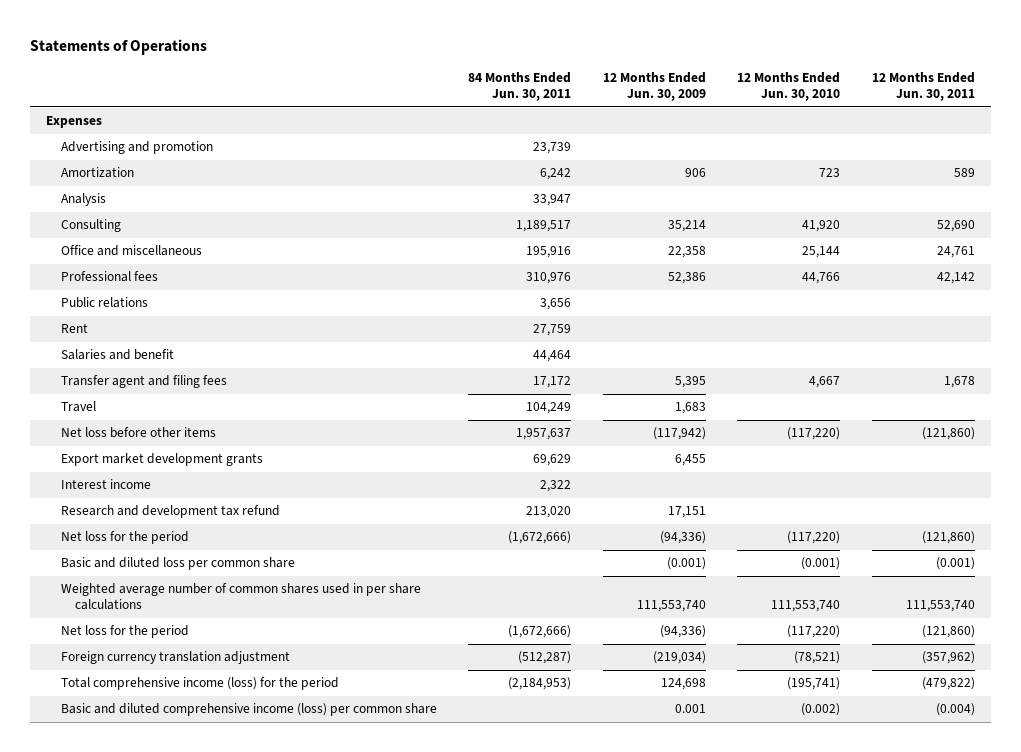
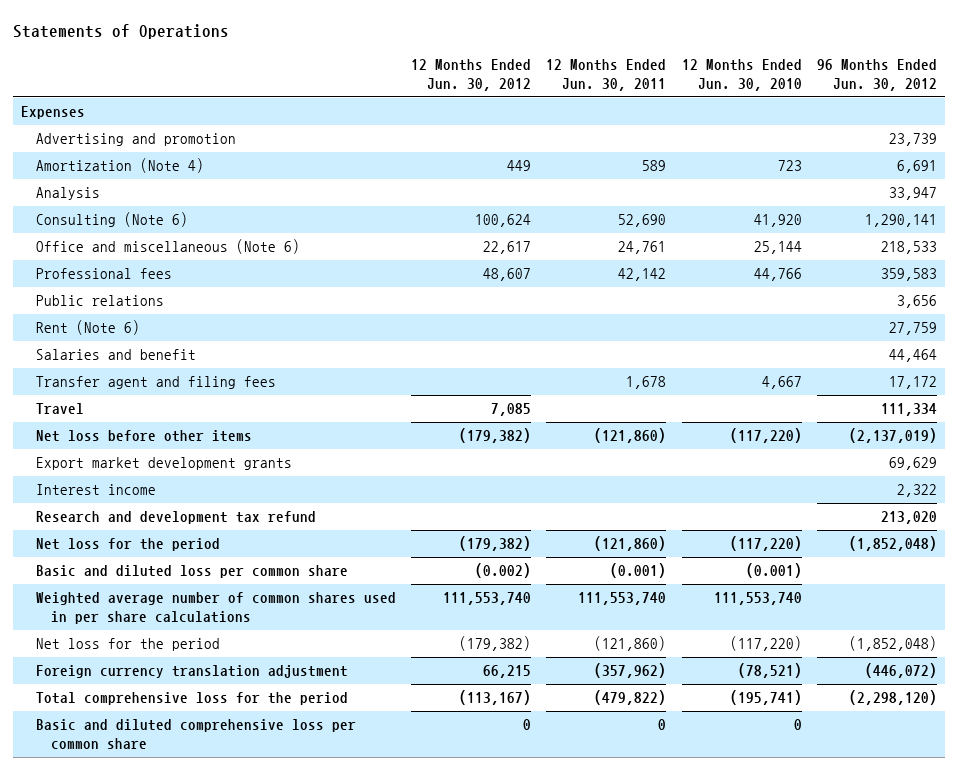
[468,72,572,102] 84 Months Ended Jun. 30, 2011 -> none
[602,72,706,102] 12 Months Ended Jun. 30, 2009 -> none
none -> [410,59,531,92] 12 Months Ended Jun. 30, 2012
none -> [817,59,938,92] 96 Months Ended Jun. 30, 2012
[60,167,134,179] Amortization -> [35,158,204,174] Amortization (Note 4)
[60,219,121,233] Consulting -> [35,212,188,228] Consulting (Note 6)
[60,245,202,257] Office and miscellaneous -> [35,239,300,255] Office and miscellaneous (Note 6)
[60,323,88,334] Rent -> [35,320,140,336] Rent (Note 6)
[60,677,339,691] Total comprehensive income (loss) for the period -> [35,692,348,706] Total comprehensive loss for the period
[60,703,437,717] Basic and diluted comprehensive income (loss) per common share -> [35,719,356,749] Basic and diluted comprehensive loss per common share
[801,703,841,717] (0.002) -> [793,719,802,731] 0
[935,703,975,717] (0.004) -> [658,719,667,731] 0

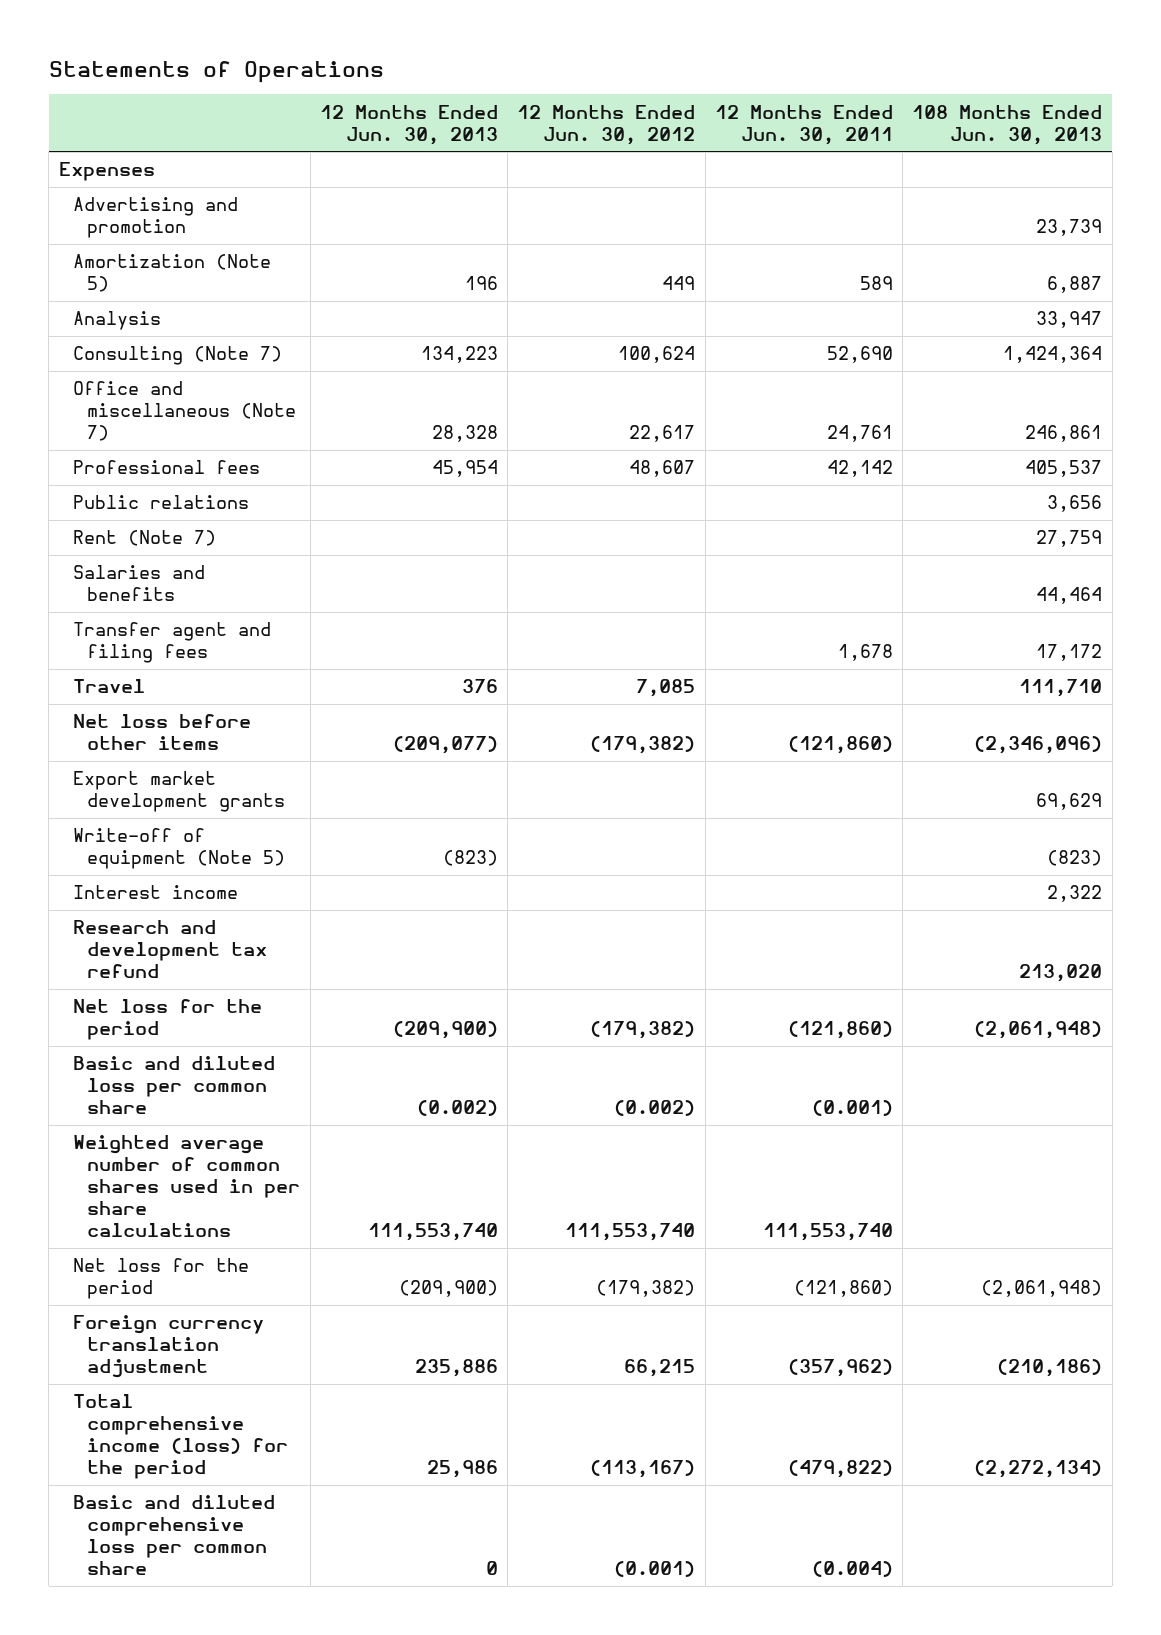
[681,59,802,92] 12 Months Ended Jun. 30, 2010 -> none
[817,59,938,92] 96 Months Ended Jun. 30, 2012 -> none
none -> [319,104,498,145] 12 Months Ended Jun. 30, 2013
none -> [912,104,1103,145] 108 Months Ended Jun. 30, 2013
[35,158,204,174] Amortization (Note 4) -> [72,254,271,293] Amortization (Note 5)
[35,212,188,228] Consulting (Note 6) -> [72,346,282,366] Consulting (Note 7)
[35,239,300,255] Office and miscellaneous (Note 6) -> [72,381,297,442] Office and miscellaneous (Note 7)
[35,320,140,336] Rent (Note 6) -> [72,530,216,547] Rent (Note 7)
[35,349,196,361] Salaries and benefit -> [72,565,205,602] Salaries and benefits
none -> [72,828,286,870] Write-off of equipment (Note 5)
[35,692,348,706] Total comprehensive loss for the period -> [72,1394,289,1479] Total comprehensive income (loss) for the period
[522,719,531,731] 0 -> [614,1560,696,1577] (0.001)
[658,719,667,731] 0 -> [811,1560,893,1577] (0.004)

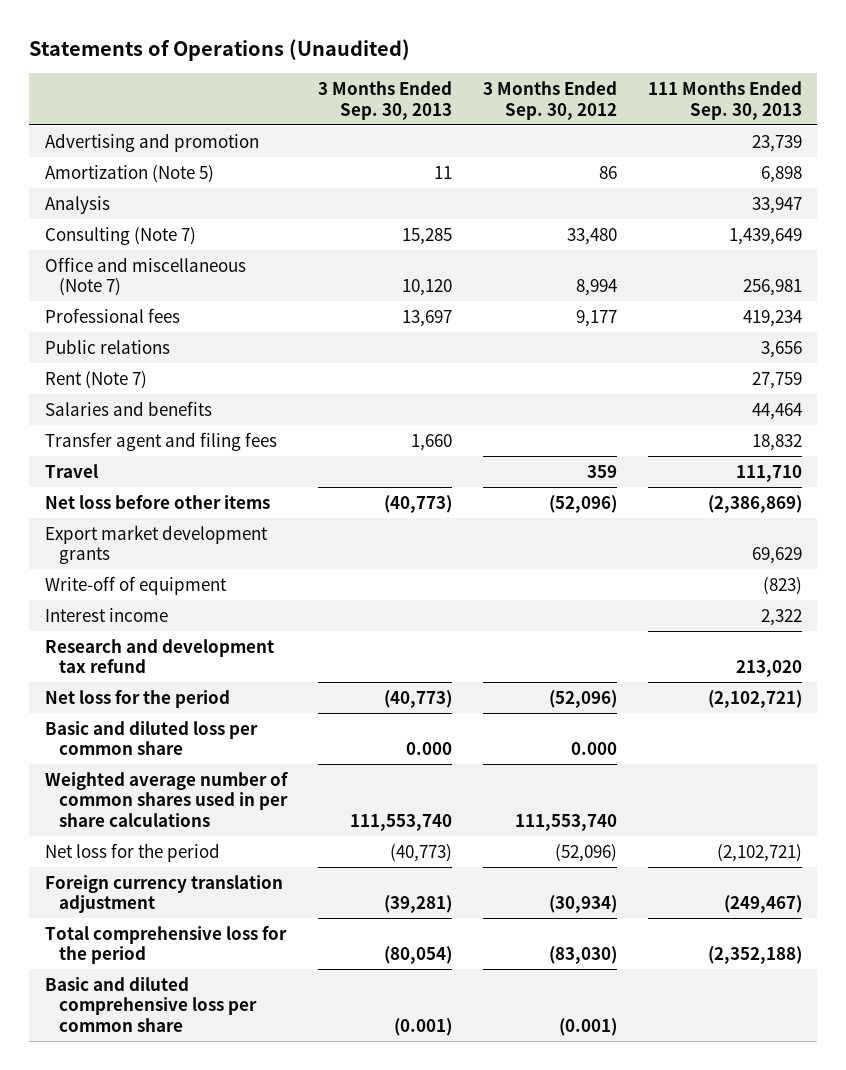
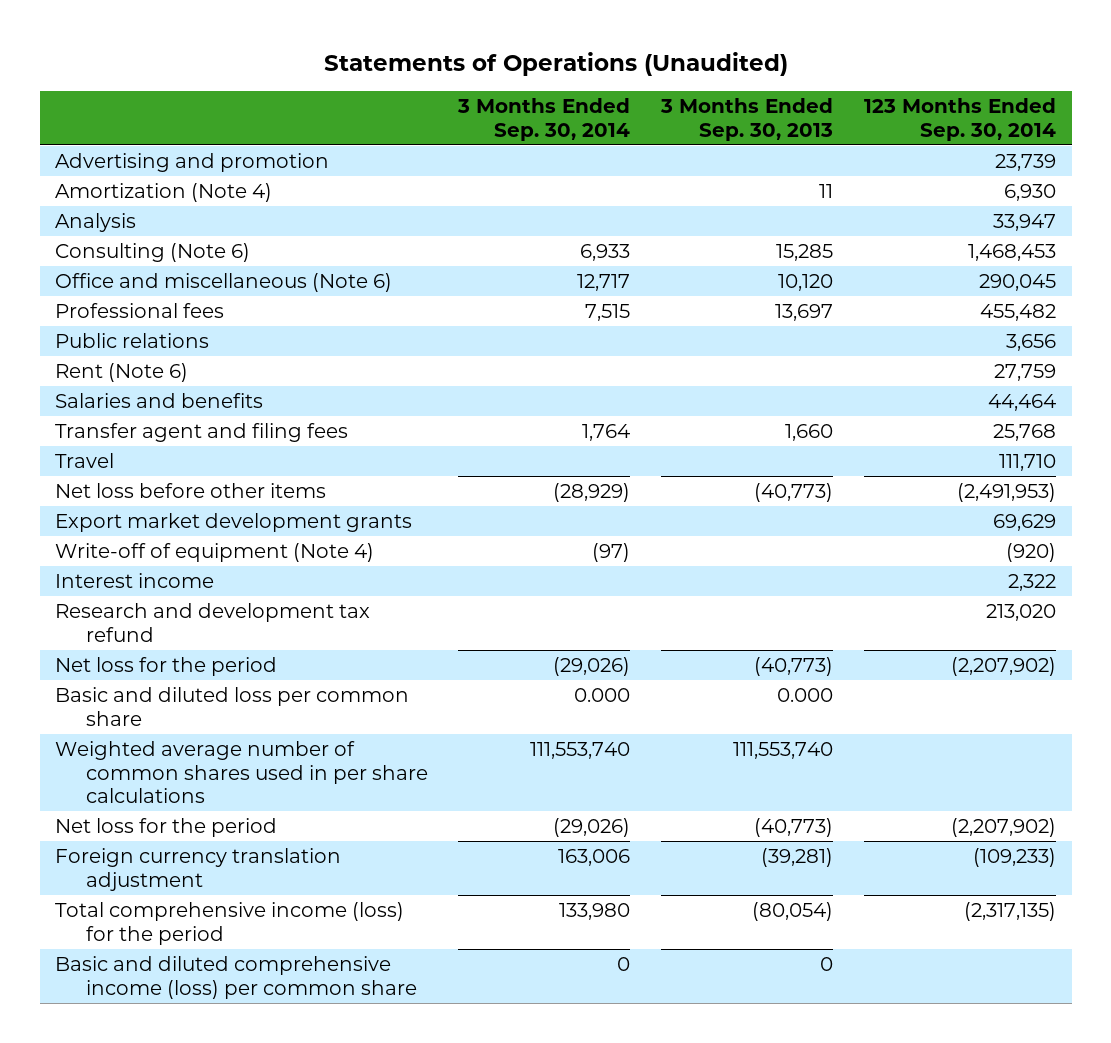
[482,80,617,120] 3 Months Ended Sep. 30, 2012 -> none
[647,80,802,120] 111 Months Ended Sep. 30, 2013 -> none
none -> [457,97,631,141] 3 Months Ended Sep. 30, 2014
none -> [864,97,1057,141] 123 Months Ended Sep. 30, 2014
[44,164,214,183] Amortization (Note 5) -> [55,182,273,202] Amortization (Note 4)
[44,226,196,245] Consulting (Note 7) -> [55,242,251,262] Consulting (Note 6)
[44,256,246,297] Office and miscellaneous (Note 7) -> [55,272,393,292] Office and miscellaneous (Note 6)
[44,370,147,389] Rent (Note 7) -> [55,362,189,382] Rent (Note 6)
[44,575,227,595] Write-off of equipment -> [55,542,375,562] Write-off of equipment (Note 4)
[44,925,287,965] Total comprehensive loss for the period -> [55,901,405,945] Total comprehensive income (loss) for the period
[44,976,258,1033] Basic and diluted comprehensive loss per common share -> [55,955,417,999] Basic and diluted comprehensive income (loss) per common share
[393,1018,452,1037] (0.001) -> [820,956,834,971] 0

